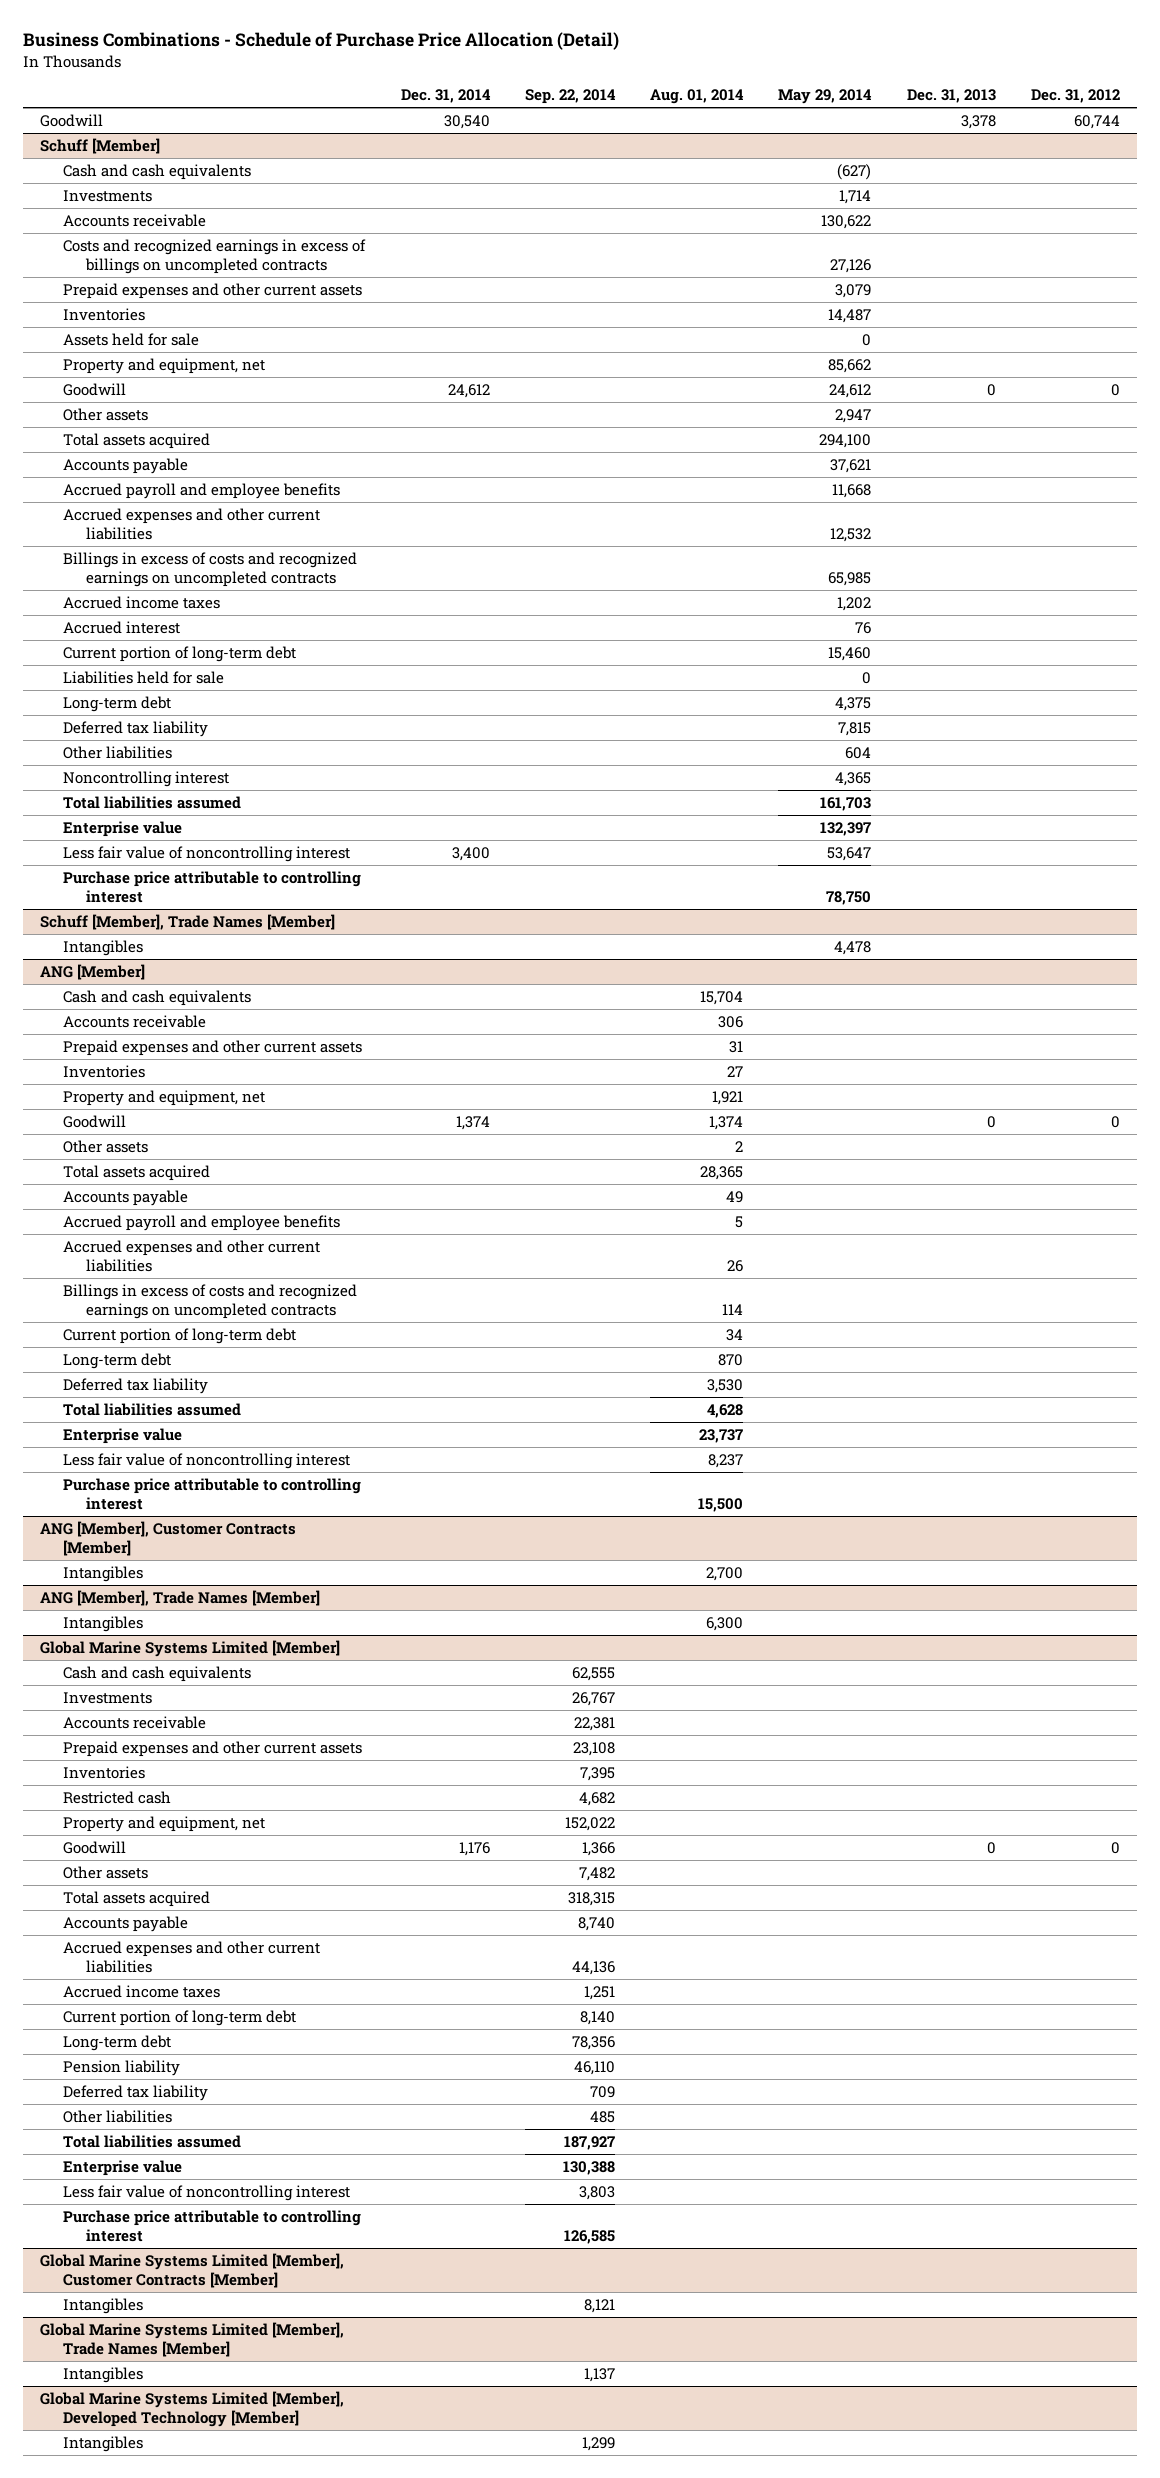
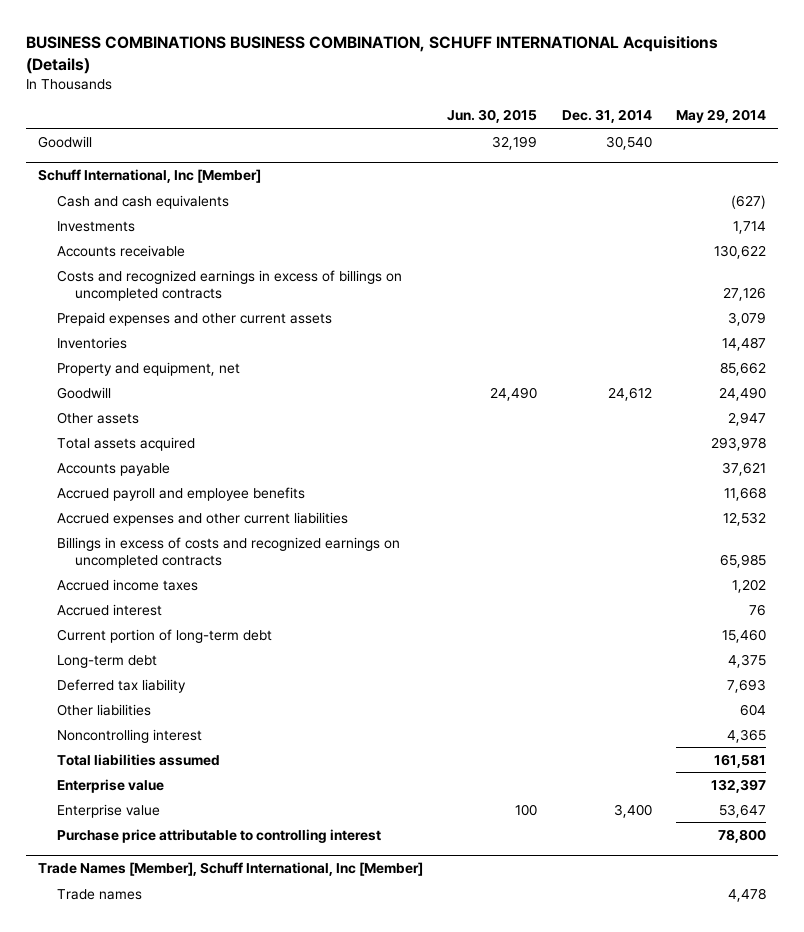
[22,32,619,51] Business Combinations - Schedule of Purchase Price Allocation (Detail) -> [26,35,719,74] BUSINESS COMBINATIONS BUSINESS COMBINATION, SCHUFF INTERNATIONAL Acquisitions (Details)
[524,88,616,104] Sep. 22, 2014 -> none
[650,88,745,104] Aug. 01, 2014 -> none
[906,88,996,103] Dec. 31, 2013 -> none
[1030,88,1120,103] Dec. 31, 2012 -> none
none -> [447,109,538,124] Jun. 30, 2015
[40,138,161,155] Schuff [Member] -> [38,169,262,184] Schuff International, Inc [Member]
[63,333,200,347] Assets held for sale -> none
[829,384,872,399] 24,612 -> [719,386,767,401] 24,490
[819,434,872,449] 294,100 -> [711,436,767,451] 293,978
[63,671,225,685] Liabilities held for sale -> none
[838,722,872,737] 7,815 -> [727,678,767,693] 7,693
[820,797,872,812] 161,703 -> [714,753,767,768] 161,581
[40,964,146,981] ANG [Member] -> none
[63,990,252,1007] Cash and cash equivalents -> none
[63,1015,207,1029] Accounts receivable -> none
[63,1040,363,1057] Prepaid expenses and other current assets -> none
[63,1065,146,1079] Inventories -> none
[63,1090,266,1107] Property and equipment, net -> none
[63,1115,127,1129] Goodwill -> none
[63,1140,149,1154] Other assets -> none
[63,1165,211,1182] Total assets acquired -> none
[63,1190,189,1207] Accounts payable -> none
[63,1215,341,1232] Accrued payroll and employee benefits -> none
[63,1240,321,1273] Accrued expenses and other current liabilities -> none
[63,1284,358,1320] Billings in excess of costs and recognized earnings on uncompleted contracts -> none
[63,1328,297,1345] Current portion of long-term debt -> none
[63,1353,172,1370] Long-term debt -> none
[63,1378,209,1395] Deferred tax liability -> none
[63,1403,242,1417] Total liabilities assumed -> none
[63,1428,183,1445] Enterprise value -> none
[63,1453,351,1470] Less fair value of noncontrolling interest -> none
[63,1478,362,1511] Purchase price attributable to controlling interest -> none
[40,1521,297,1557] ANG [Member], Customer Contracts [Member] -> none
[63,1566,144,1583] Intangibles -> none
[40,1590,321,1607] ANG [Member], Trade Names [Member] -> none
[63,1616,144,1633] Intangibles -> none
[40,1640,341,1658] Global Marine Systems Limited [Member] -> none
[63,1666,252,1683] Cash and cash equivalents -> none
[63,1692,153,1705] Investments -> none
[63,1716,207,1730] Accounts receivable -> none
[63,1741,363,1758] Prepaid expenses and other current assets -> none
[63,1766,146,1780] Inventories -> none
[63,1791,172,1805] Restricted cash -> none
[63,1816,266,1833] Property and equipment, net -> none
[63,1841,127,1855] Goodwill -> none
[63,1866,149,1880] Other assets -> none
[63,1891,211,1908] Total assets acquired -> none
[63,1916,189,1933] Accounts payable -> none
[63,1941,321,1974] Accrued expenses and other current liabilities -> none
[63,1985,221,1999] Accrued income taxes -> none
[63,2010,297,2027] Current portion of long-term debt -> none
[63,2035,172,2052] Long-term debt -> none
[63,2060,181,2077] Pension liability -> none
[63,2085,209,2102] Deferred tax liability -> none
[63,2110,173,2124] Other liabilities -> none
[63,2135,242,2149] Total liabilities assumed -> none
[63,2160,183,2177] Enterprise value -> none
[63,2185,351,2202] Less fair value of noncontrolling interest -> none
[63,2210,362,2243] Purchase price attributable to controlling interest -> none
[40,2253,345,2289] Global Marine Systems Limited [Member], Customer Contracts [Member] -> none
[63,2298,144,2315] Intangibles -> none
[40,2322,345,2358] Global Marine Systems Limited [Member], Trade Names [Member] -> none
[63,2367,144,2384] Intangibles -> none
[40,2391,345,2428] Global Marine Systems Limited [Member], Developed Technology [Member] -> none
[63,2436,144,2453] Intangibles -> none
[63,846,351,863] Less fair value of noncontrolling interest -> [56,803,160,818] Enterprise value
[826,891,872,906] 78,750 -> [718,828,767,843] 78,800
[40,914,336,931] Schuff [Member], Trade Names [Member] -> [38,862,424,877] Trade Names [Member], Schuff International, Inc [Member]
[63,940,144,957] Intangibles -> [56,888,142,900] Trade names

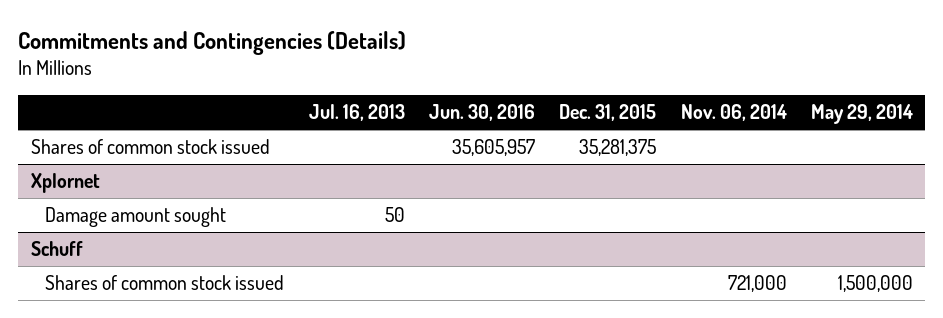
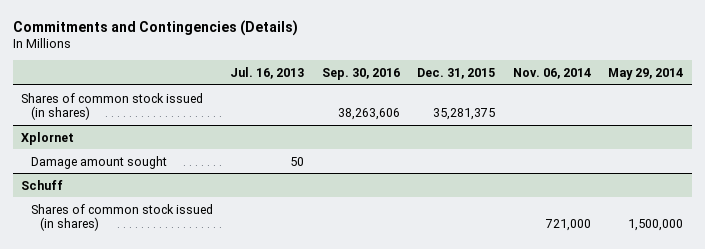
[428,104,535,122] Jun. 30, 2016 -> none
none -> [321,67,400,80] Sep. 30, 2016
[30,139,270,155] Shares of common stock issued -> [21,92,204,121] Shares of common stock issued (in shares)
[45,275,285,291] Shares of common stock issued -> [30,203,213,232] Shares of common stock issued (in shares)

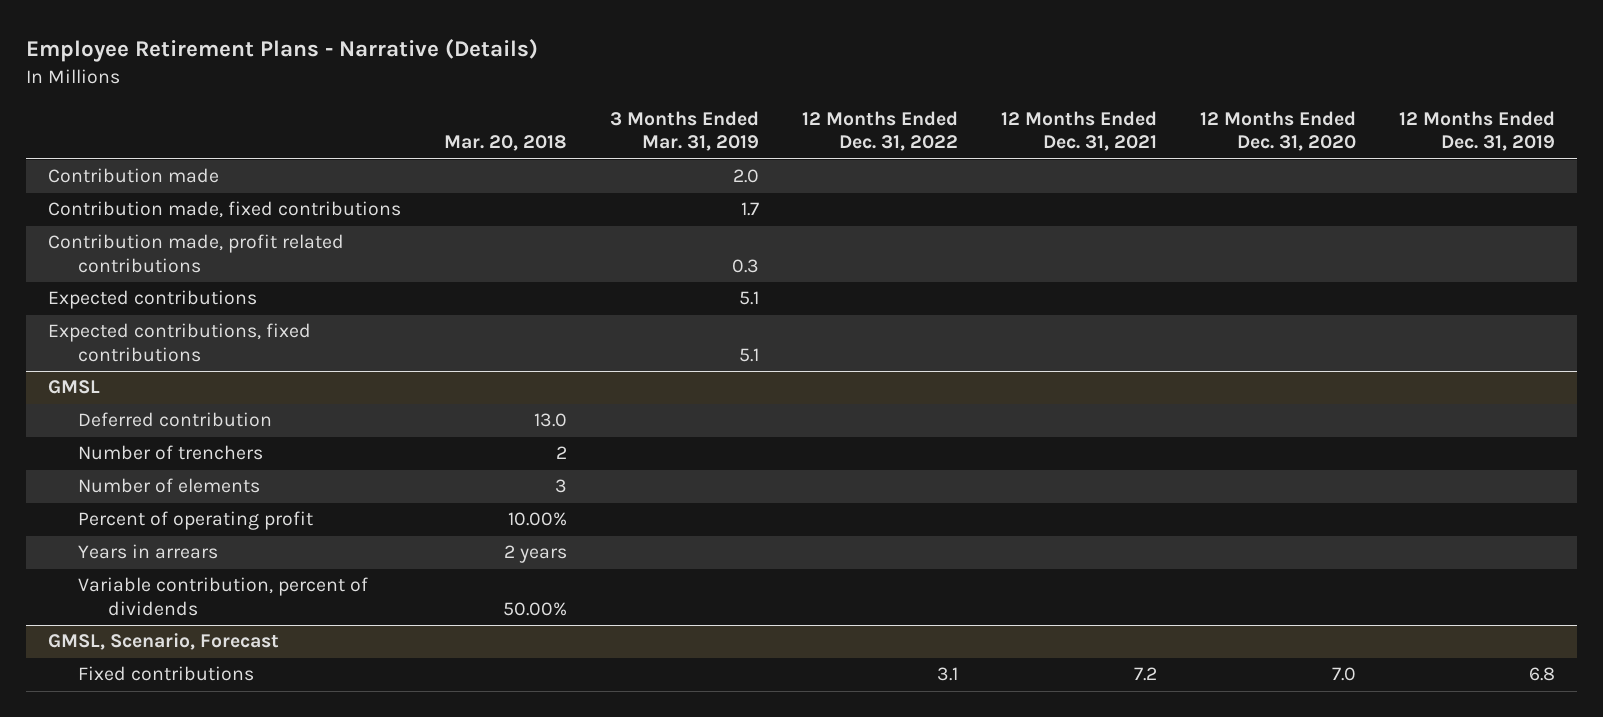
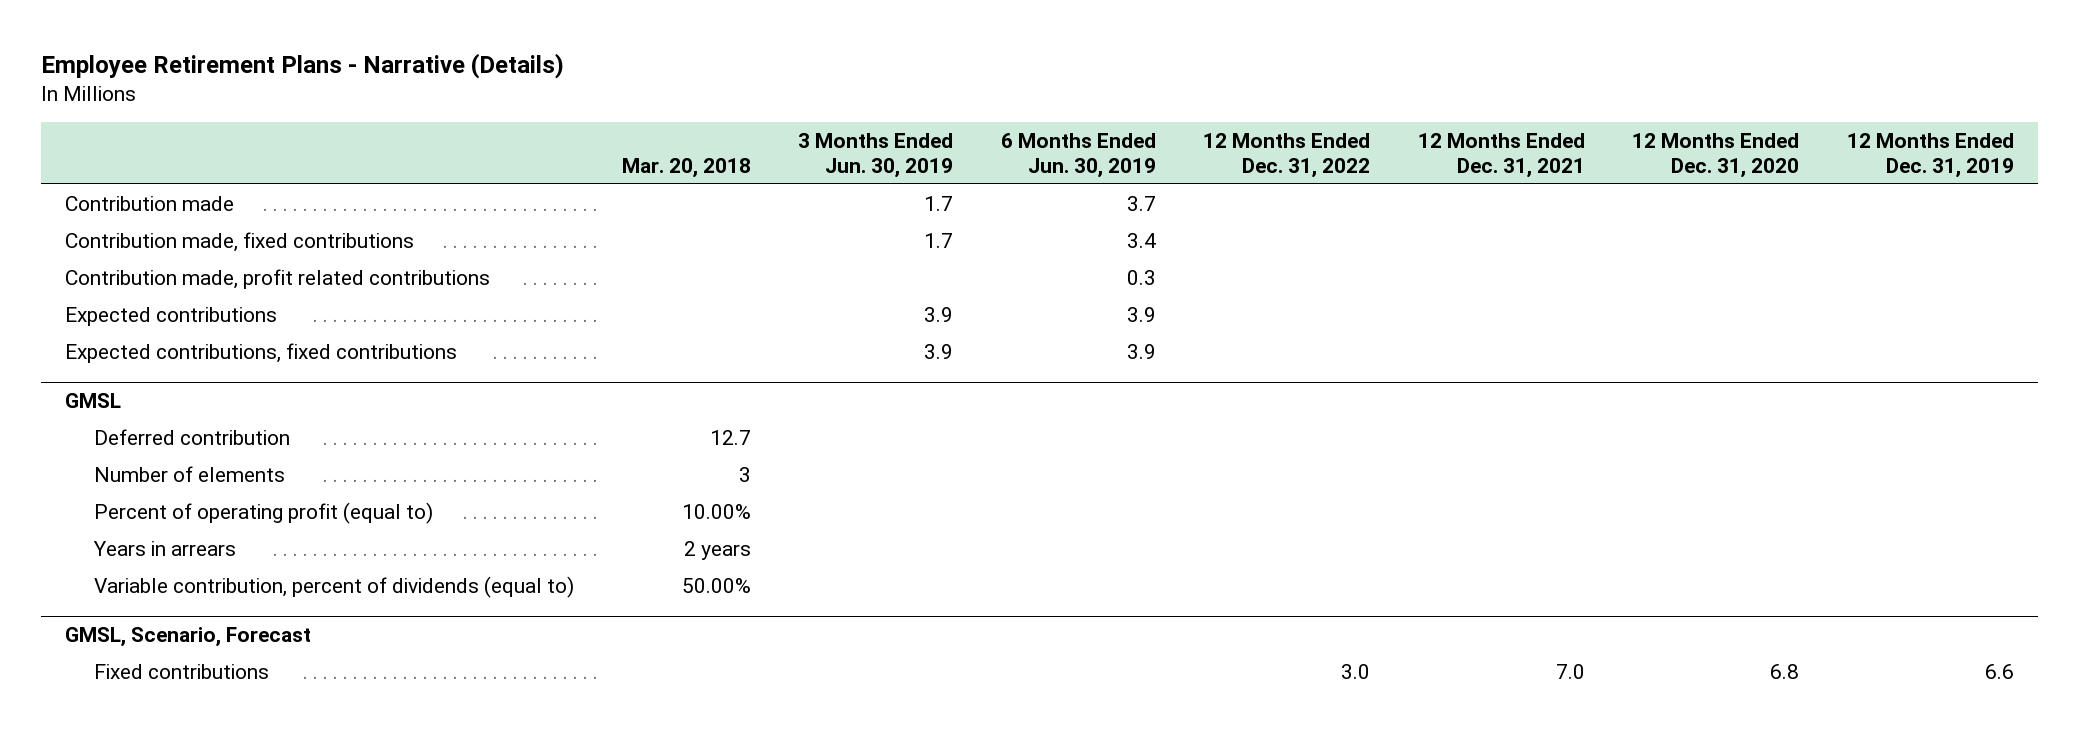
[610,110,760,152] 3 Months Ended Mar. 31, 2019 -> none
none -> [798,132,954,178] 3 Months Ended Jun. 30, 2019
none -> [1000,132,1156,178] 6 Months Ended Jun. 30, 2019
[78,445,264,461] Number of trenchers -> none
[533,413,567,428] 13.0 -> [709,429,751,445] 12.7
[78,511,314,531] Percent of operating profit -> [94,501,434,524] Percent of operating profit (equal to)
[78,577,369,617] Variable contribution, percent of dividends -> [94,575,575,598] Variable contribution, percent of dividends (equal to)
[937,667,959,682] 3.1 -> [1341,663,1371,679] 3.0
[1134,667,1158,682] 7.2 -> [1555,663,1585,679] 7.0
[1332,667,1357,682] 7.0 -> [1770,663,1800,679] 6.8
[1529,667,1556,682] 6.8 -> [1984,663,2014,679] 6.6

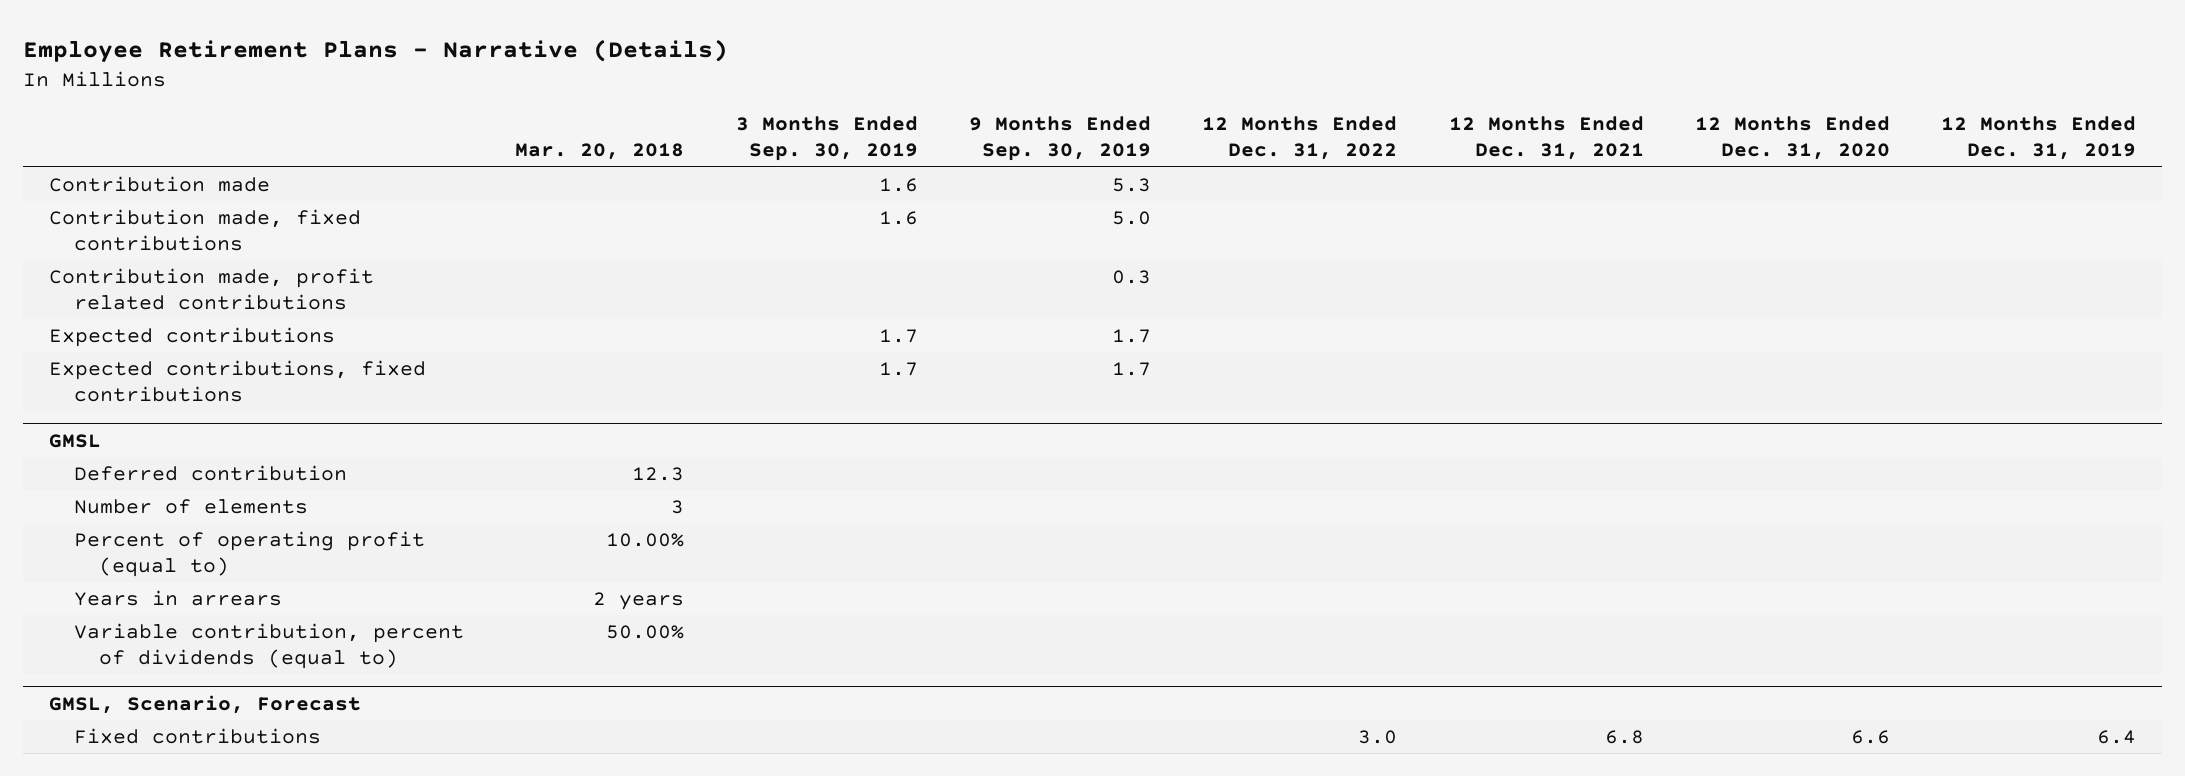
[798,132,954,178] 3 Months Ended Jun. 30, 2019 -> none
[1000,132,1156,178] 6 Months Ended Jun. 30, 2019 -> none
none -> [735,116,918,162] 3 Months Ended Sep. 30, 2019
none -> [969,116,1152,162] 9 Months Ended Sep. 30, 2019
[709,429,751,445] 12.7 -> [632,467,685,482] 12.3
[1555,663,1585,679] 7.0 -> [1604,730,1644,745] 6.8
[1770,663,1800,679] 6.8 -> [1851,730,1891,745] 6.6
[1984,663,2014,679] 6.6 -> [2097,730,2137,745] 6.4

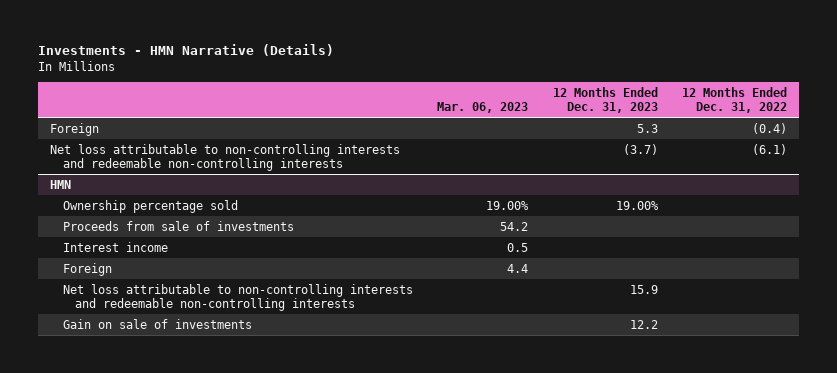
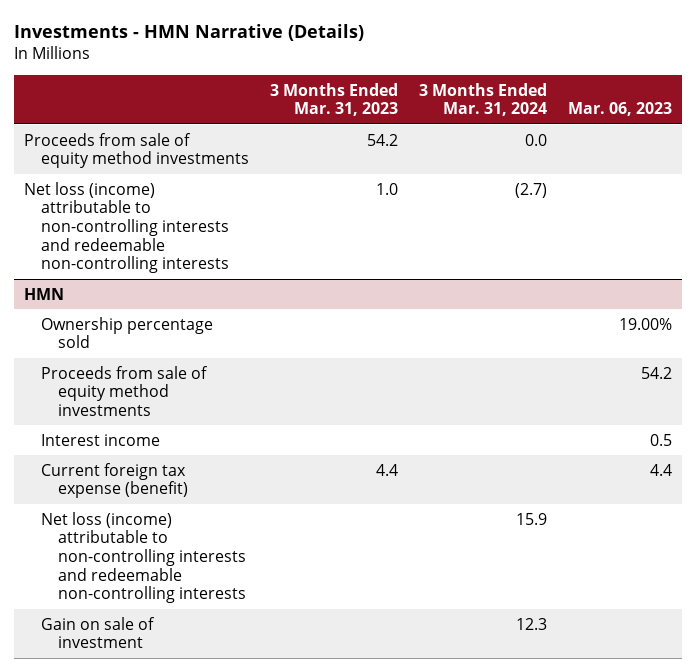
[552,86,658,113] 12 Months Ended Dec. 31, 2023 -> none
[682,86,788,113] 12 Months Ended Dec. 31, 2022 -> none
none -> [270,82,399,117] 3 Months Ended Mar. 31, 2023
none -> [419,82,548,117] 3 Months Ended Mar. 31, 2024
[50,122,100,136] Foreign -> none
none -> [24,132,250,169] Proceeds from sale of equity method investments
[50,143,401,171] Net loss attributable to non-controlling interests and redeemable non-controlling interests -> [24,181,230,274] Net loss (income) attributable to non-controlling interests and redeemable non-controlling interests
[62,220,294,231] Proceeds from sale of investments -> [41,365,209,416] Proceeds from sale of equity method investments
[62,262,112,276] Foreign -> [41,462,189,499] Current foreign tax expense (benefit)
[62,283,413,311] Net loss attributable to non-controlling interests and redeemable non-controlling interests -> [41,511,247,604] Net loss (income) attributable to non-controlling interests and redeemable non-controlling interests
[62,318,252,329] Gain on sale of investments -> [41,616,156,649] Gain on sale of investment

